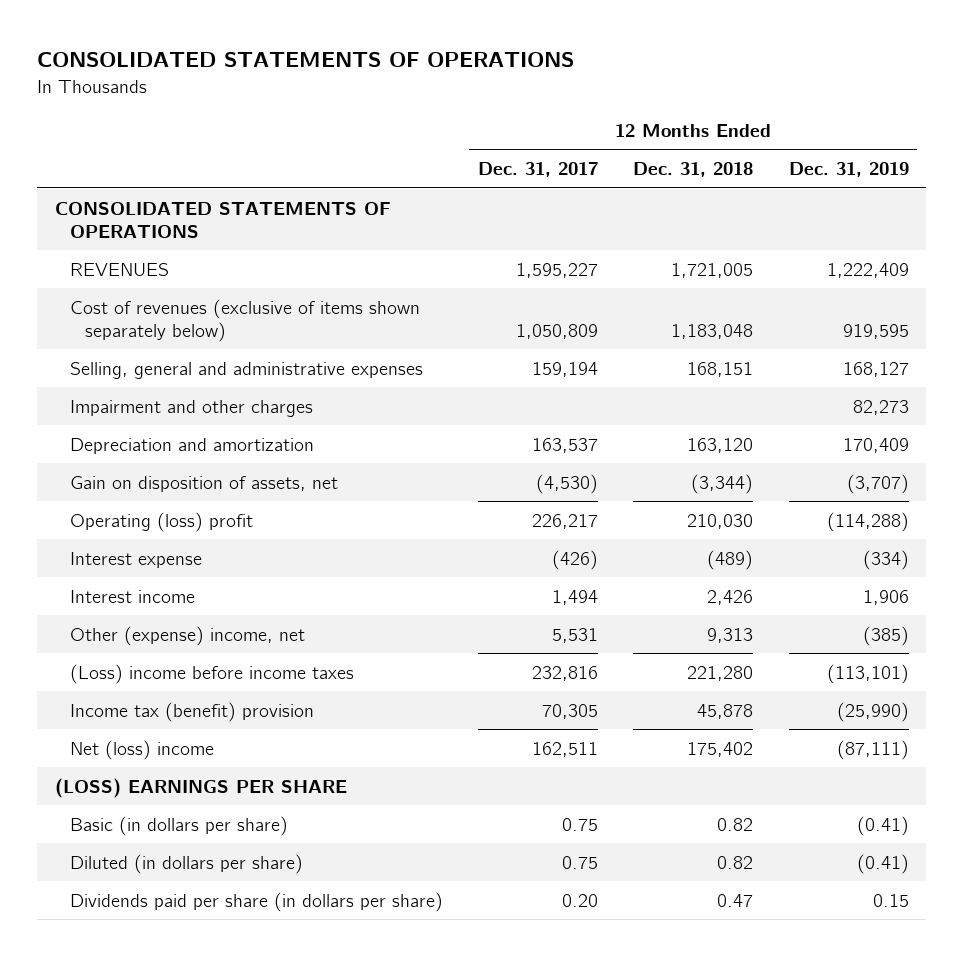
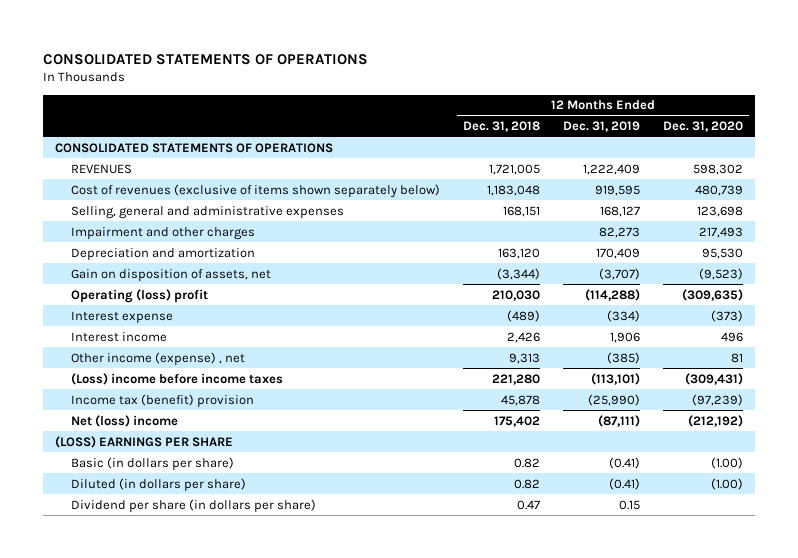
[478,162,599,178] Dec. 31, 2017 -> none
none -> [663,121,744,133] Dec. 31, 2020
[70,625,306,646] Other (expense) income, net -> [70,351,245,366] Other income (expense) , net
[70,891,444,912] Dividends paid per share (in dollars per share) -> [70,498,316,513] Dividend per share (in dollars per share)

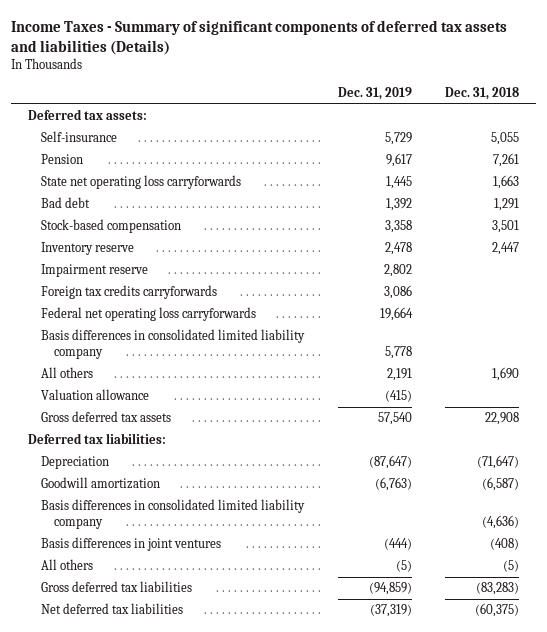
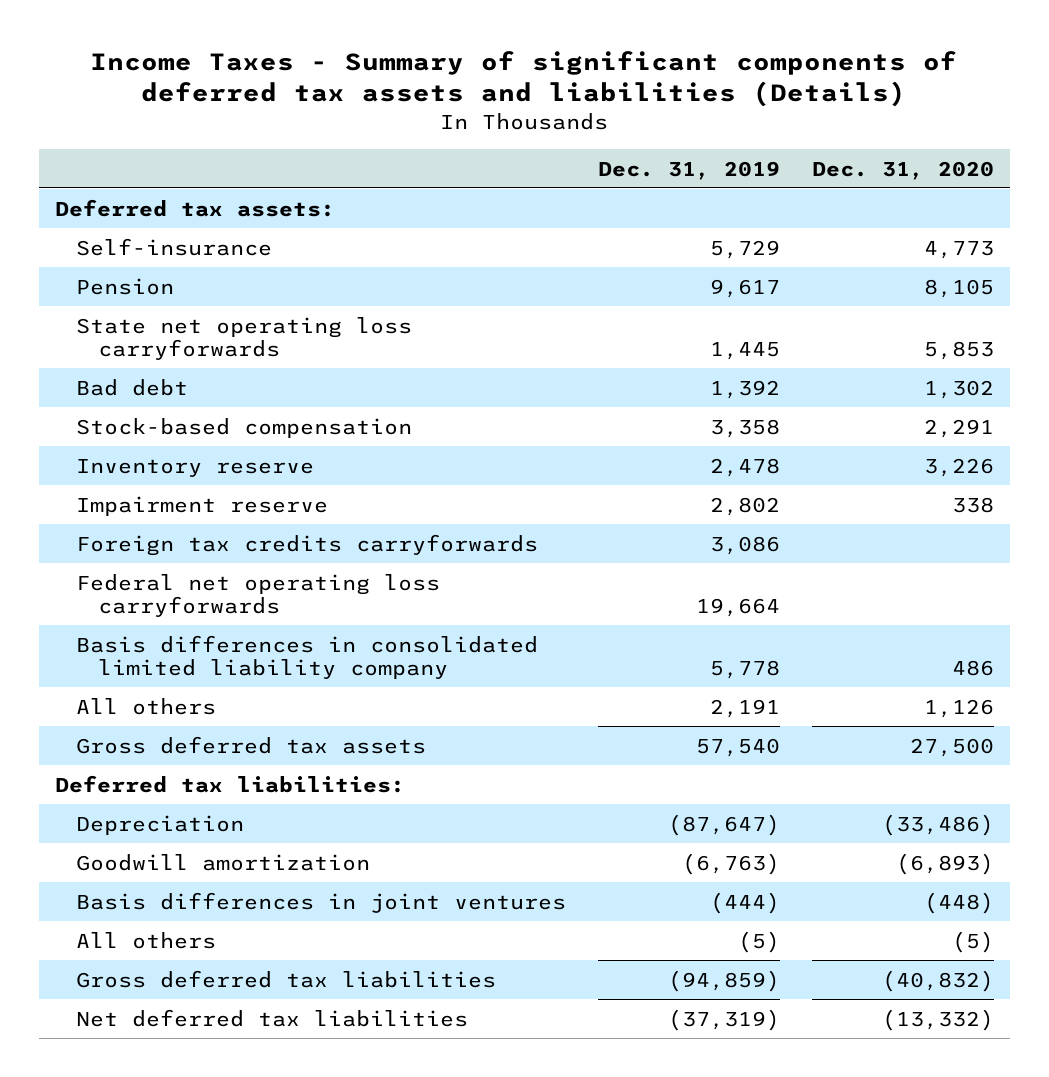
[445,87,520,101] Dec. 31, 2018 -> none
none -> [812,160,995,180] Dec. 31, 2020
[40,389,149,401] Valuation allowance -> none
[40,499,305,530] Basis differences in consolidated limited liability company -> none

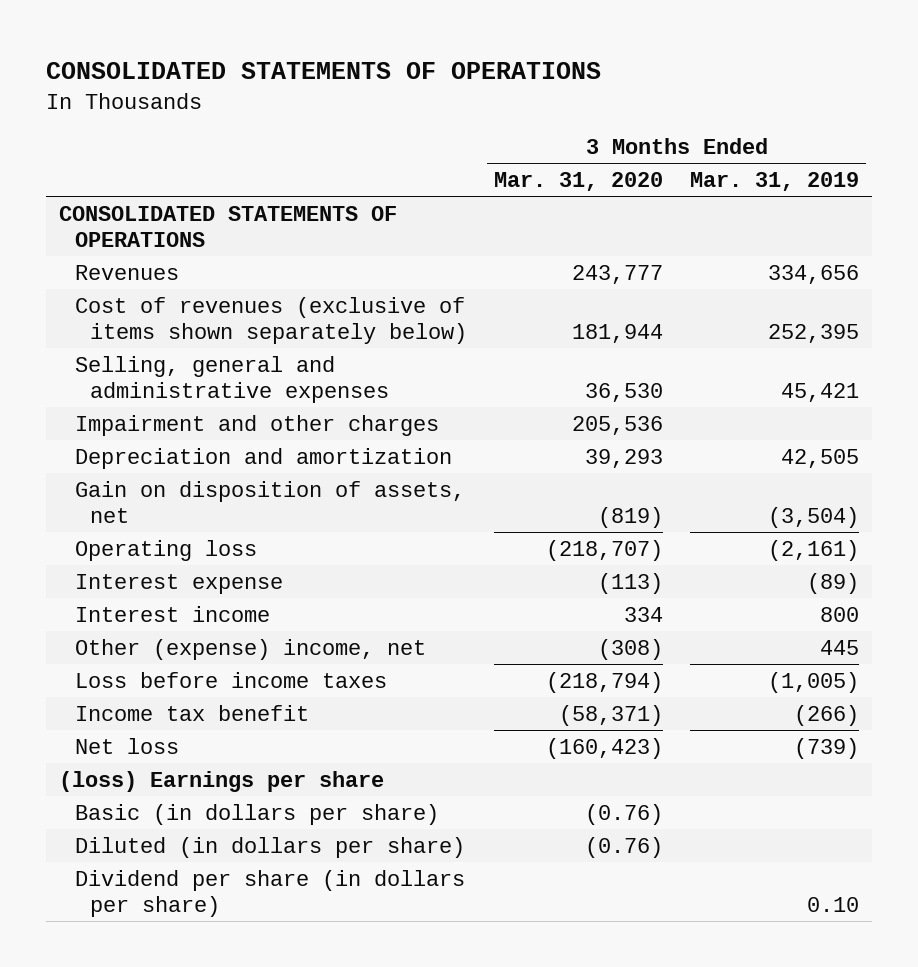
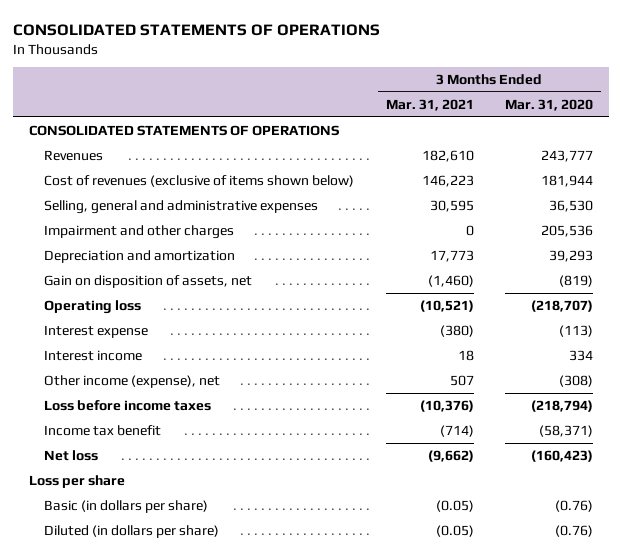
[689,172,859,192] Mar. 31, 2019 -> none
none -> [385,98,474,111] Mar. 31, 2021
[74,296,468,344] Cost of revenues (exclusive of items shown separately below) -> [43,174,354,187] Cost of revenues (exclusive of items shown below)
[74,638,426,660] Other (expense) income, net -> [43,374,220,388] Other income (expense), net
[58,770,384,792] (loss) Earnings per share -> [29,474,126,488] Loss per share
[74,869,465,917] Dividend per share (in dollars per share) -> none

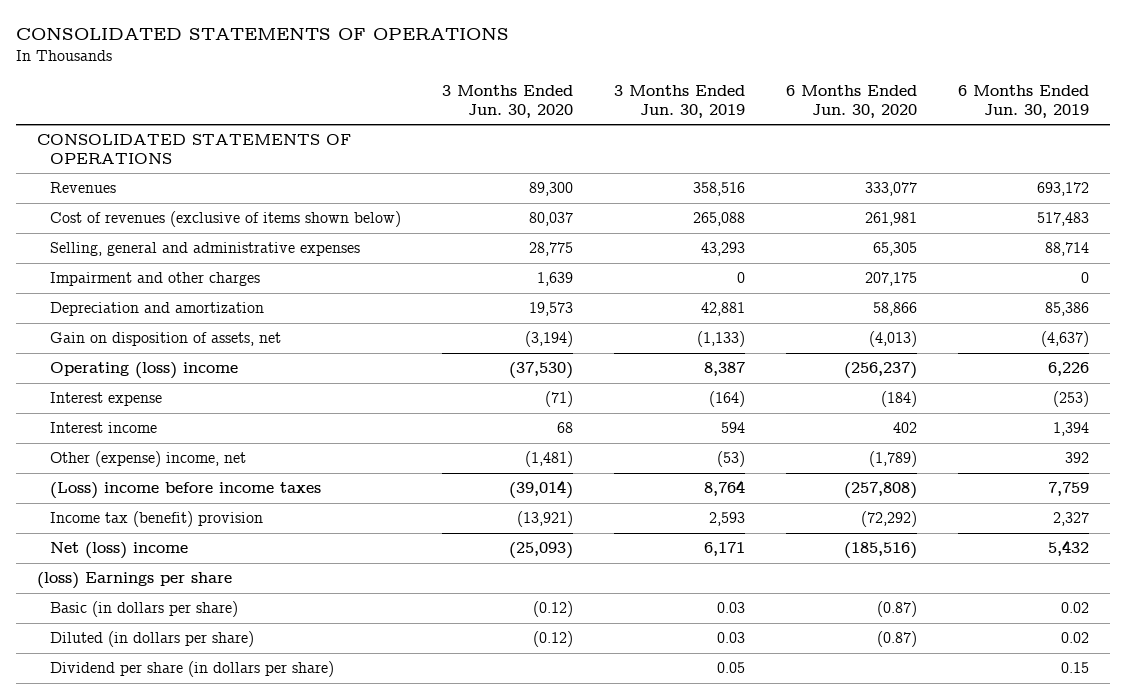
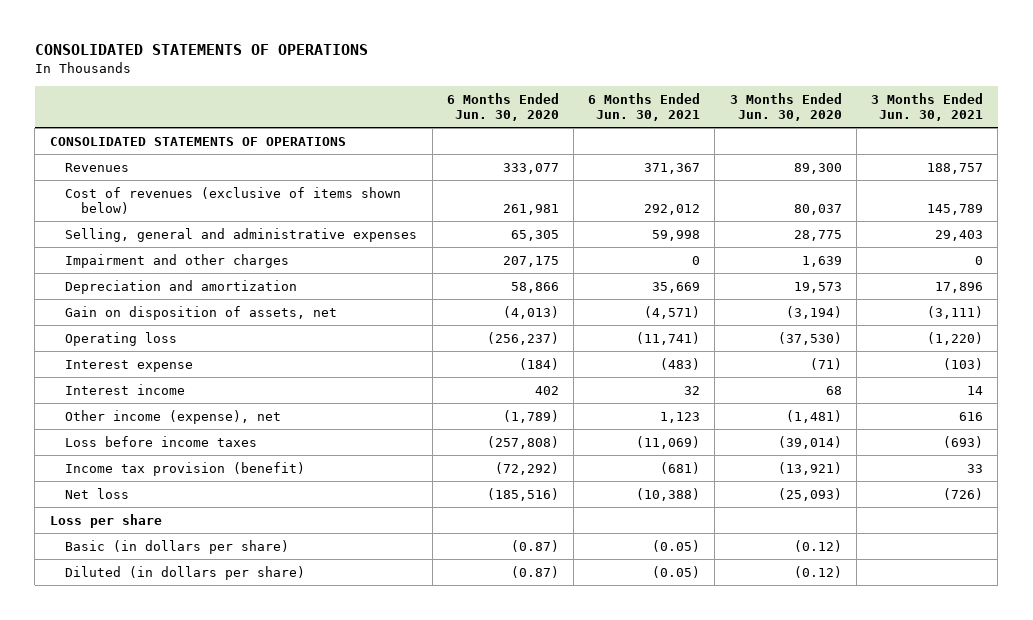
[613,85,745,118] 3 Months Ended Jun. 30, 2019 -> none
[958,85,1090,118] 6 Months Ended Jun. 30, 2019 -> none
none -> [588,92,701,122] 6 Months Ended Jun. 30, 2021
none -> [871,92,984,122] 3 Months Ended Jun. 30, 2021
[49,362,238,380] Operating (loss) income -> [65,331,178,346] Operating loss
[49,451,246,468] Other (expense) income, net -> [65,409,282,424] Other income (expense), net
[49,482,321,500] (Loss) income before income taxes -> [65,435,258,447] Loss before income taxes
[49,511,263,528] Income tax (benefit) provision -> [65,461,306,476] Income tax provision (benefit)
[49,542,188,560] Net (loss) income -> [65,487,130,499] Net loss
[36,572,232,590] (loss) Earnings per share -> [49,513,162,528] Loss per share
[49,661,334,678] Dividend per share (in dollars per share) -> none

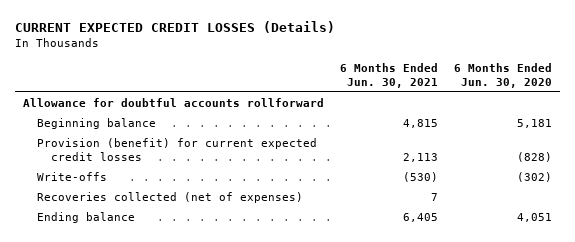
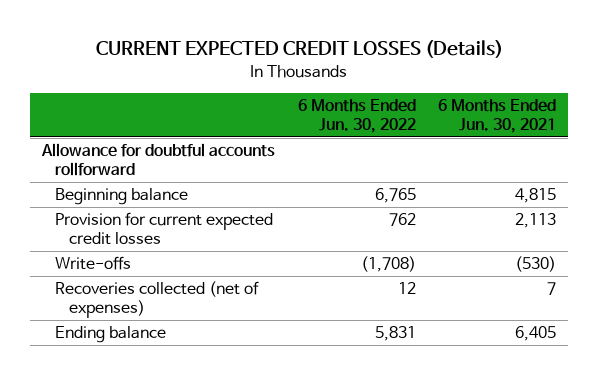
[454,62,553,89] 6 Months Ended Jun. 30, 2020 -> none
none -> [297,99,416,134] 6 Months Ended Jun. 30, 2022
[36,138,317,162] Provision (benefit) for current expected credit losses -> [55,212,274,246] Provision for current expected credit losses

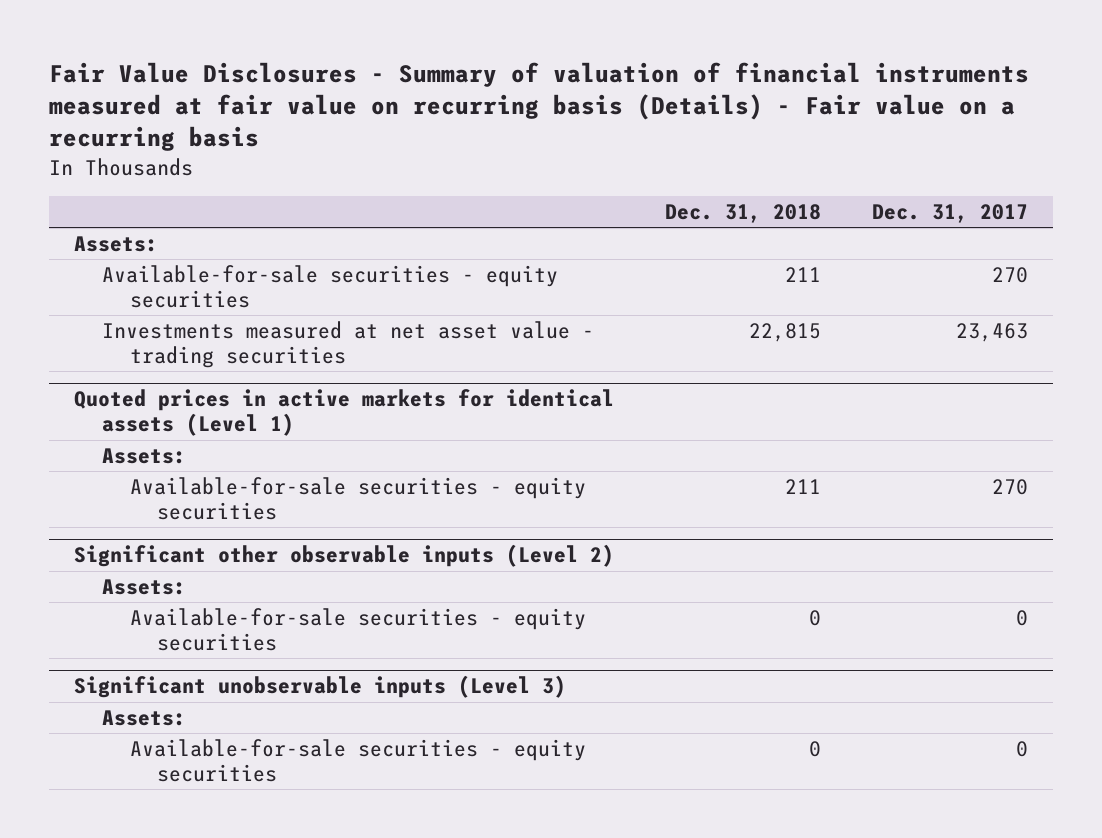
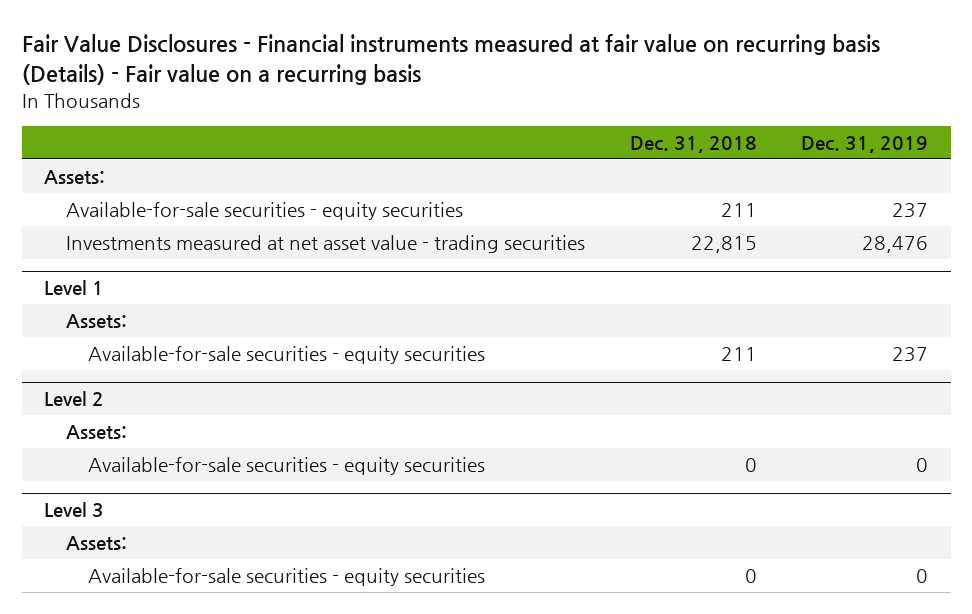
[49,61,1030,152] Fair Value Disclosures - Summary of valuation of financial instruments measured at fair value on recurring basis (Details) - Fair value on a recurring basis -> [21,34,880,86] Fair Value Disclosures - Financial instruments measured at fair value on recurring basis (Details) - Fair value on a recurring basis
[871,203,1028,223] Dec. 31, 2017 -> none
none -> [801,136,929,154] Dec. 31, 2019
[74,389,615,437] Quoted prices in active markets for identical assets (Level 1) -> [43,280,104,296] Level 1
[74,544,615,568] Significant other observable inputs (Level 2) -> [43,391,104,407] Level 2
[74,675,567,699] Significant unobservable inputs (Level 3) -> [43,502,104,518] Level 3

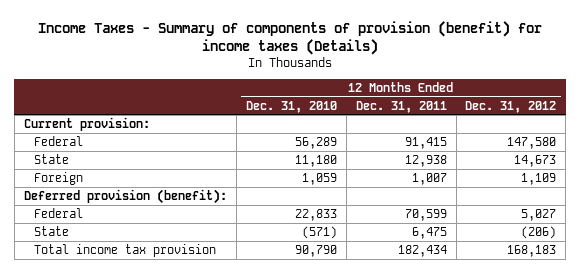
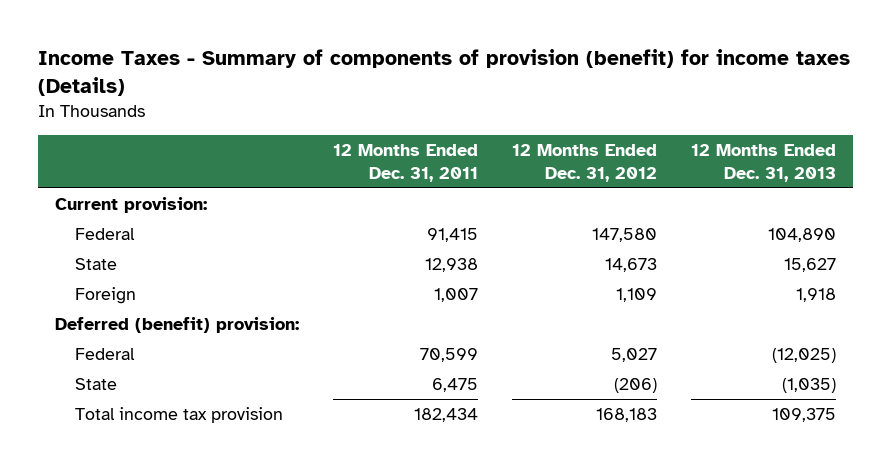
[245,100,337,113] Dec. 31, 2010 -> none
none -> [690,144,836,182] 12 Months Ended Dec. 31, 2013
[23,189,227,205] Deferred provision (benefit): -> [54,317,299,334] Deferred (benefit) provision:

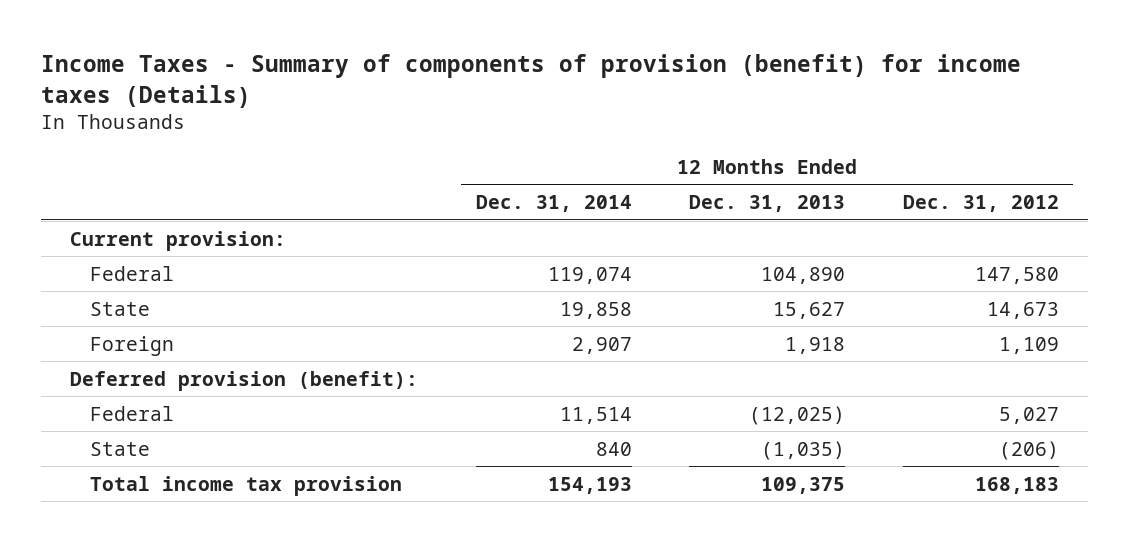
[332,144,478,182] 12 Months Ended Dec. 31, 2011 -> none
none -> [475,195,632,213] Dec. 31, 2014
[54,317,299,334] Deferred (benefit) provision: -> [70,370,419,391] Deferred provision (benefit):

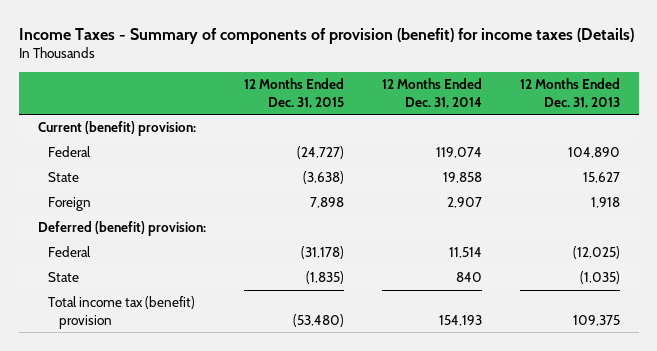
[902,195,1059,213] Dec. 31, 2012 -> none
none -> [243,78,344,108] 12 Months Ended Dec. 31, 2015
[70,230,287,251] Current provision: -> [37,121,196,137] Current (benefit) provision:
[70,370,419,391] Deferred provision (benefit): -> [37,221,206,237] Deferred (benefit) provision:
[89,475,402,496] Total income tax provision -> [48,296,196,329] Total income tax (benefit) provision

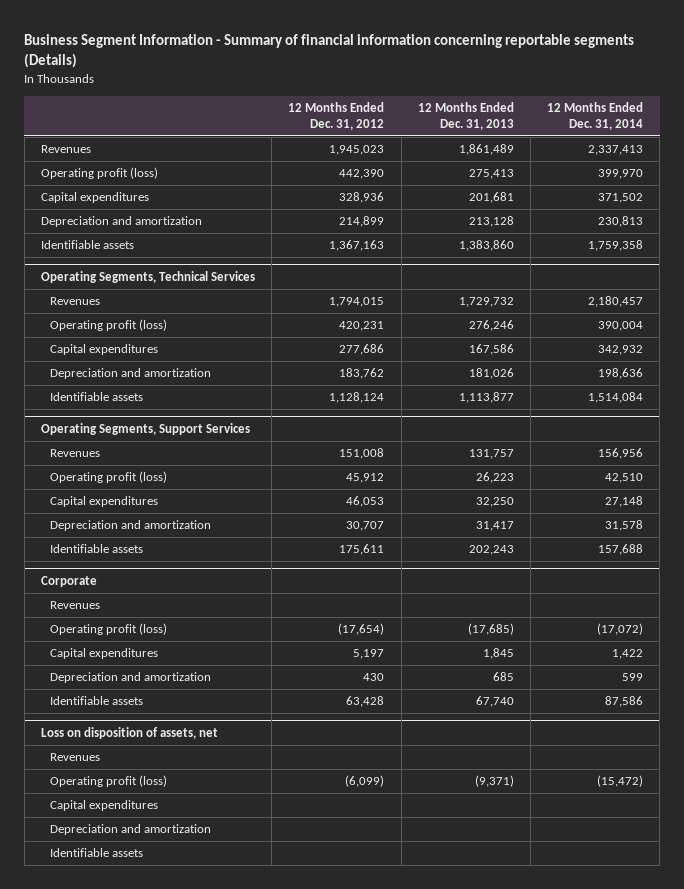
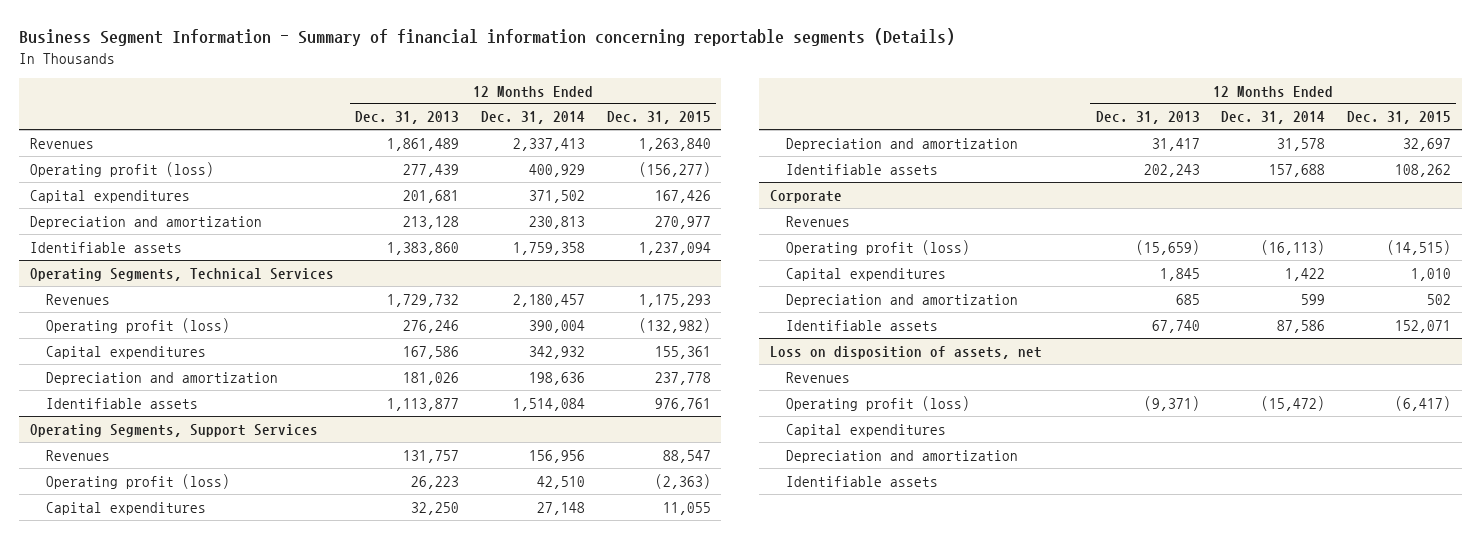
[288,101,385,130] 12 Months Ended Dec. 31, 2012 -> none
none -> [606,111,711,125] Dec. 31, 2015
[468,169,514,180] 275,413 -> [403,163,460,177] 277,439
[598,169,644,180] 399,970 -> [528,163,585,177] 400,929
[467,623,514,636] (17,685) -> [1135,239,1200,255] (15,659)
[597,623,644,636] (17,072) -> [1261,239,1326,255] (16,113)

